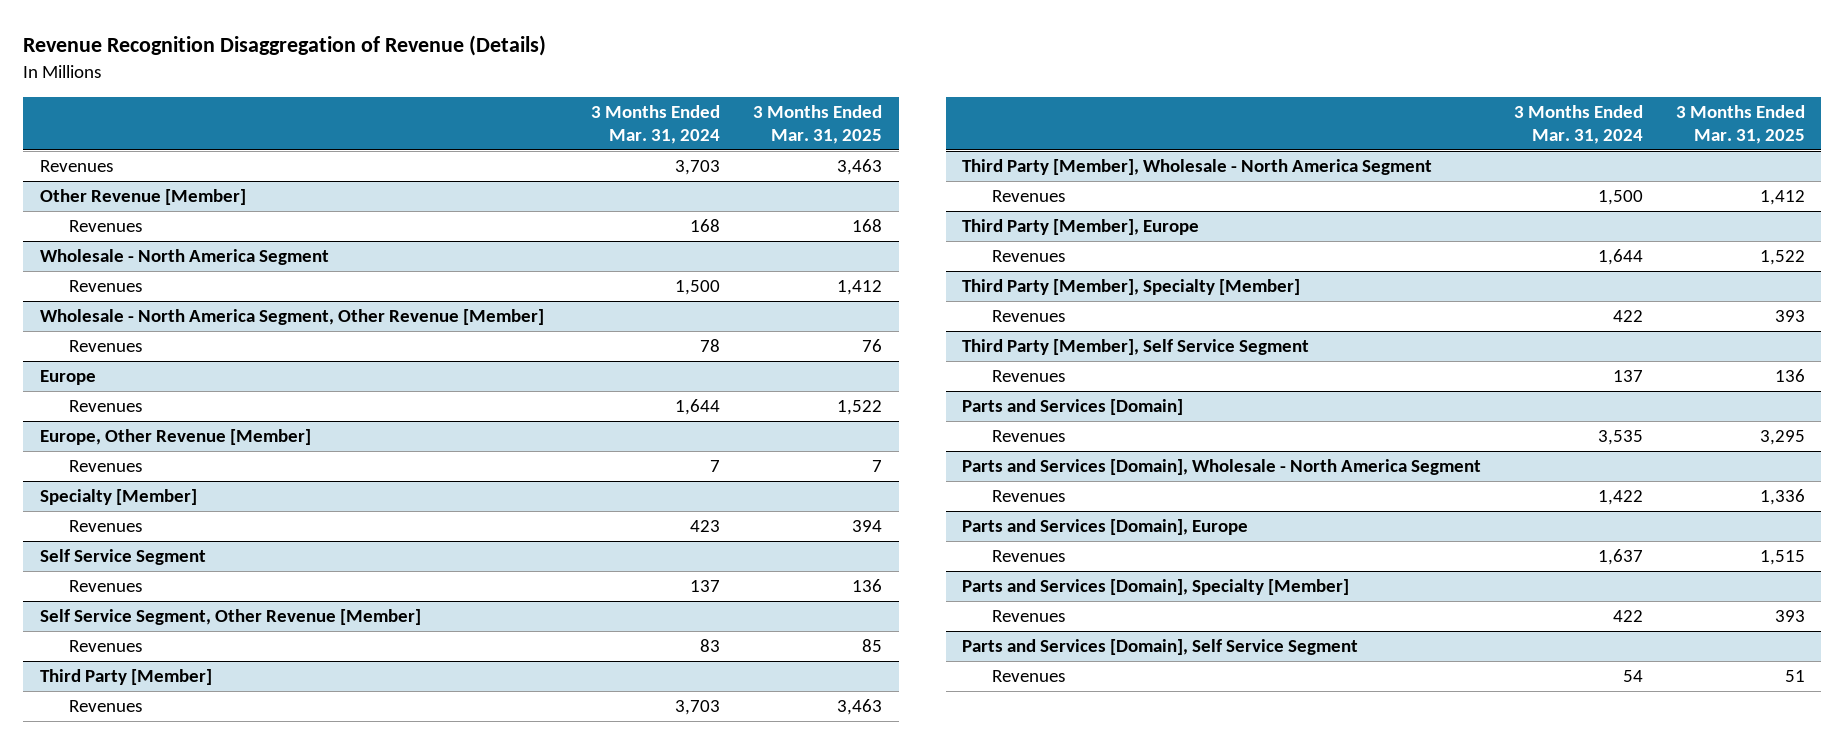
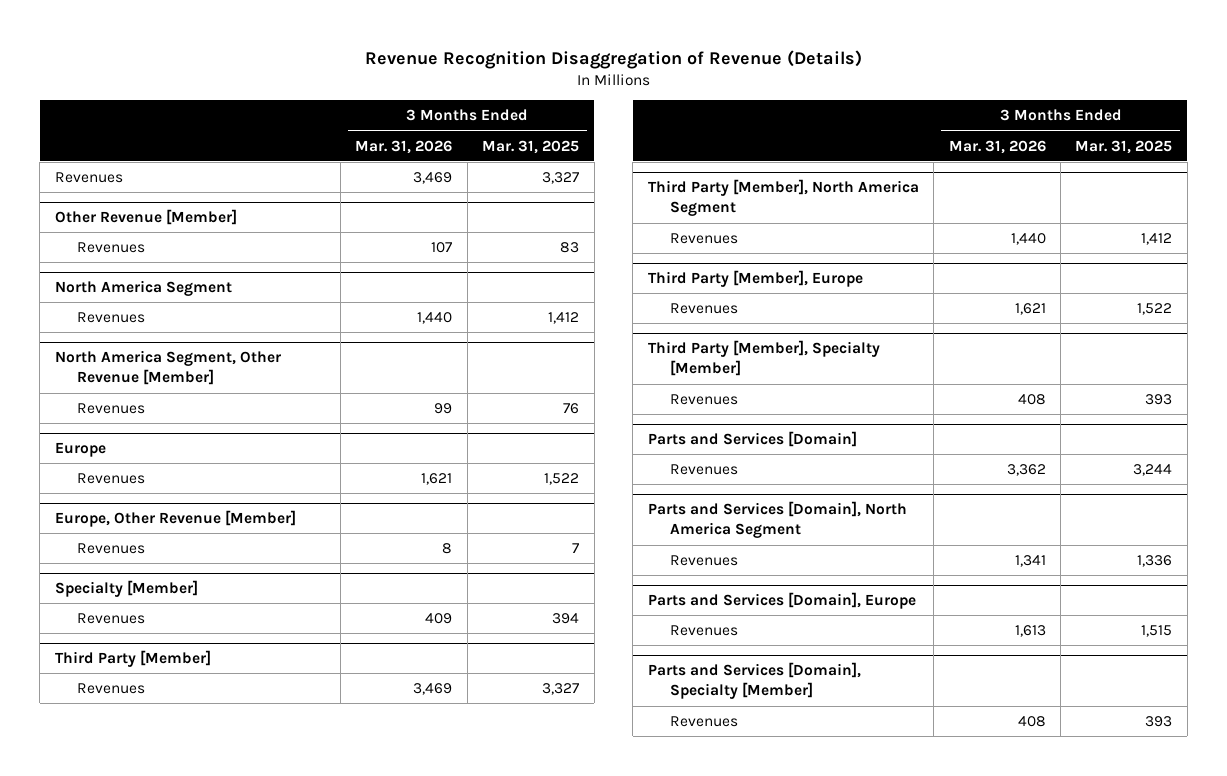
[591,104,721,144] 3 Months Ended Mar. 31, 2024 -> none
none -> [355,139,453,154] Mar. 31, 2026
[837,159,883,176] 3,463 -> [542,172,580,185] 3,327
[852,219,883,233] 168 -> [560,242,580,254] 83
[39,249,329,266] Wholesale - North America Segment -> [54,280,232,297] North America Segment
[39,309,544,326] Wholesale - North America Segment, Other Revenue [Member] -> [54,350,281,386] North America Segment, Other Revenue [Member]
[39,549,206,566] Self Service Segment -> none
[69,580,143,593] Revenues -> none
[39,609,421,626] Self Service Segment, Other Revenue [Member] -> none
[69,640,143,653] Revenues -> none
[837,699,883,716] 3,463 -> [542,683,580,696] 3,327
[962,159,1433,176] Third Party [Member], Wholesale - North America Segment -> [647,179,919,217] Third Party [Member], North America Segment
[962,339,1310,356] Third Party [Member], Self Service Segment -> none
[991,370,1065,383] Revenues -> none
[1759,430,1805,446] 3,295 -> [1133,464,1173,477] 3,244
[962,459,1482,476] Parts and Services [Domain], Wholesale - North America Segment -> [647,501,907,539] Parts and Services [Domain], North America Segment
[962,639,1359,656] Parts and Services [Domain], Self Service Segment -> none
[991,670,1065,683] Revenues -> none

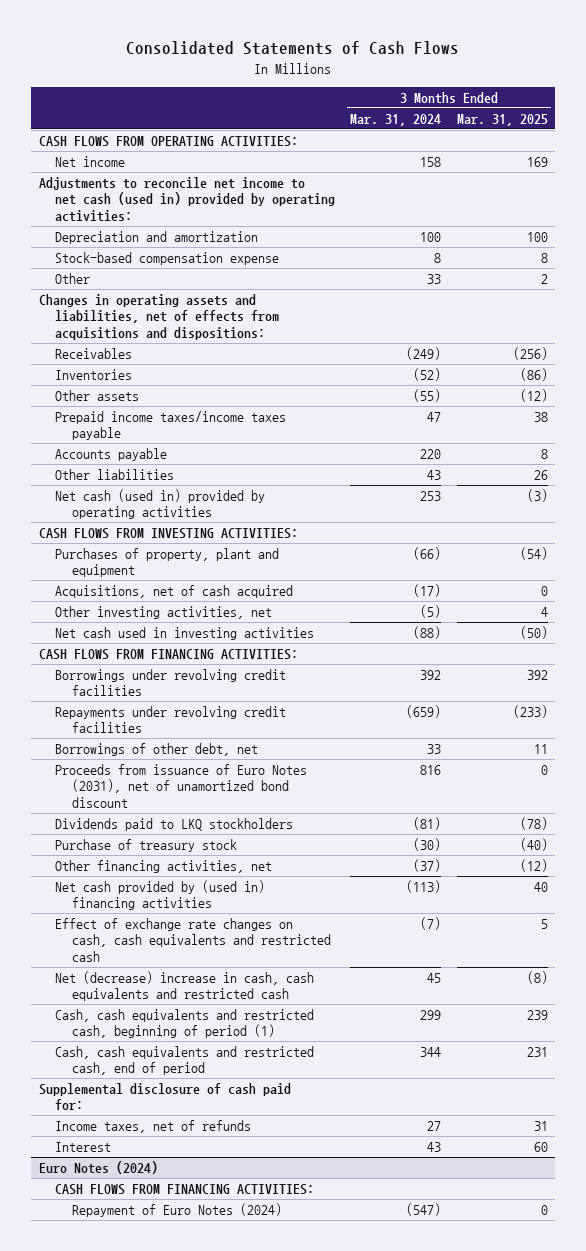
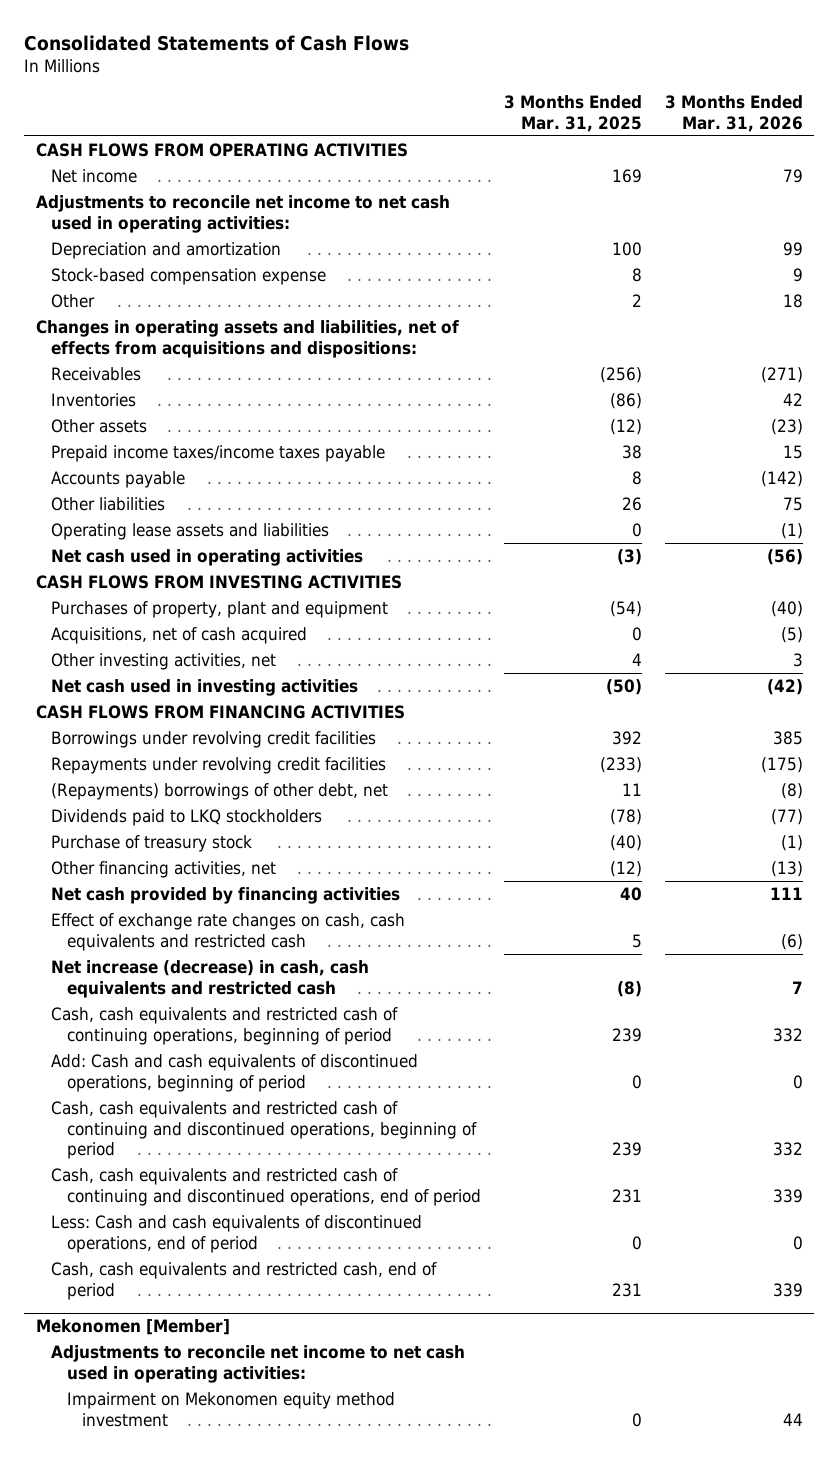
[350,113,442,126] Mar. 31, 2024 -> none
none -> [664,94,803,132] 3 Months Ended Mar. 31, 2026
[38,136,298,148] CASH FLOWS FROM OPERATING ACTIVITIES: -> [35,143,408,158] CASH FLOWS FROM OPERATING ACTIVITIES
[38,177,336,222] Adjustments to reconcile net income to net cash (used in) provided by operating activities: -> [35,195,450,233] Adjustments to reconcile net income to net cash used in operating activities:
none -> [51,523,330,541] Operating lease assets and liabilities
[55,489,266,520] Net cash (used in) provided by operating activities -> [51,549,364,567] Net cash used in operating activities
[38,528,298,540] CASH FLOWS FROM INVESTING ACTIVITIES: -> [35,575,402,590] CASH FLOWS FROM INVESTING ACTIVITIES
[38,649,298,661] CASH FLOWS FROM FINANCING ACTIVITIES: -> [35,705,405,720] CASH FLOWS FROM FINANCING ACTIVITIES
[55,764,308,808] Proceeds from issuance of Euro Notes (2031), net of unamortized bond discount -> none
[55,743,259,757] Borrowings of other debt, net -> [51,783,389,801] (Repayments) borrowings of other debt, net
[55,880,266,911] Net cash provided by (used in) financing activities -> [51,887,401,905] Net cash provided by financing activities
[55,971,315,1002] Net (decrease) increase in cash, cash equivalents and restricted cash -> [51,960,370,998] Net increase (decrease) in cash, cash equivalents and restricted cash
[55,1009,315,1039] Cash, cash equivalents and restricted cash, beginning of period (1) -> [51,1007,399,1045] Cash, cash equivalents and restricted cash of continuing operations, beginning of period
none -> [51,1054,419,1092] Add: Cash and cash equivalents of discontinued operations, beginning of period
none -> [51,1101,477,1160] Cash, cash equivalents and restricted cash of continuing and discontinued operations, beginning of period
none -> [51,1168,481,1206] Cash, cash equivalents and restricted cash of continuing and discontinued operations, end of period
none -> [51,1215,423,1253] Less: Cash and cash equivalents of discontinued operations, end of period
[38,1083,291,1111] Supplemental disclosure of cash paid for: -> none
[55,1120,252,1134] Income taxes, net of refunds -> none
[55,1142,112,1153] Interest -> none
[38,1161,158,1175] Euro Notes (2024) -> none
[55,1184,315,1196] CASH FLOWS FROM FINANCING ACTIVITIES: -> none
[72,1203,283,1218] Repayment of Euro Notes (2024) -> none
none -> [35,1319,230,1336] Mekonomen [Member]
none -> [51,1345,466,1383] Adjustments to reconcile net income to net cash used in operating activities:
none -> [66,1392,395,1427] Impairment on Mekonomen equity method investment

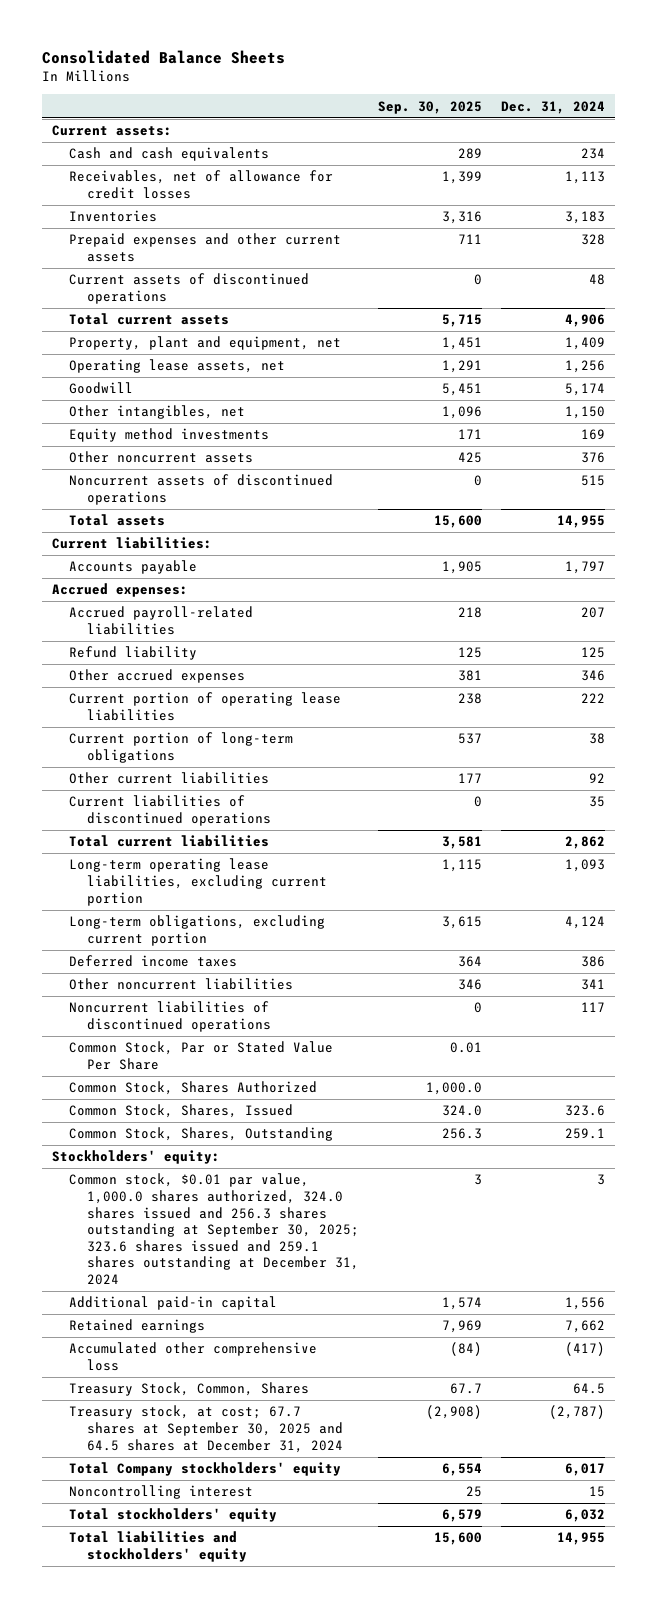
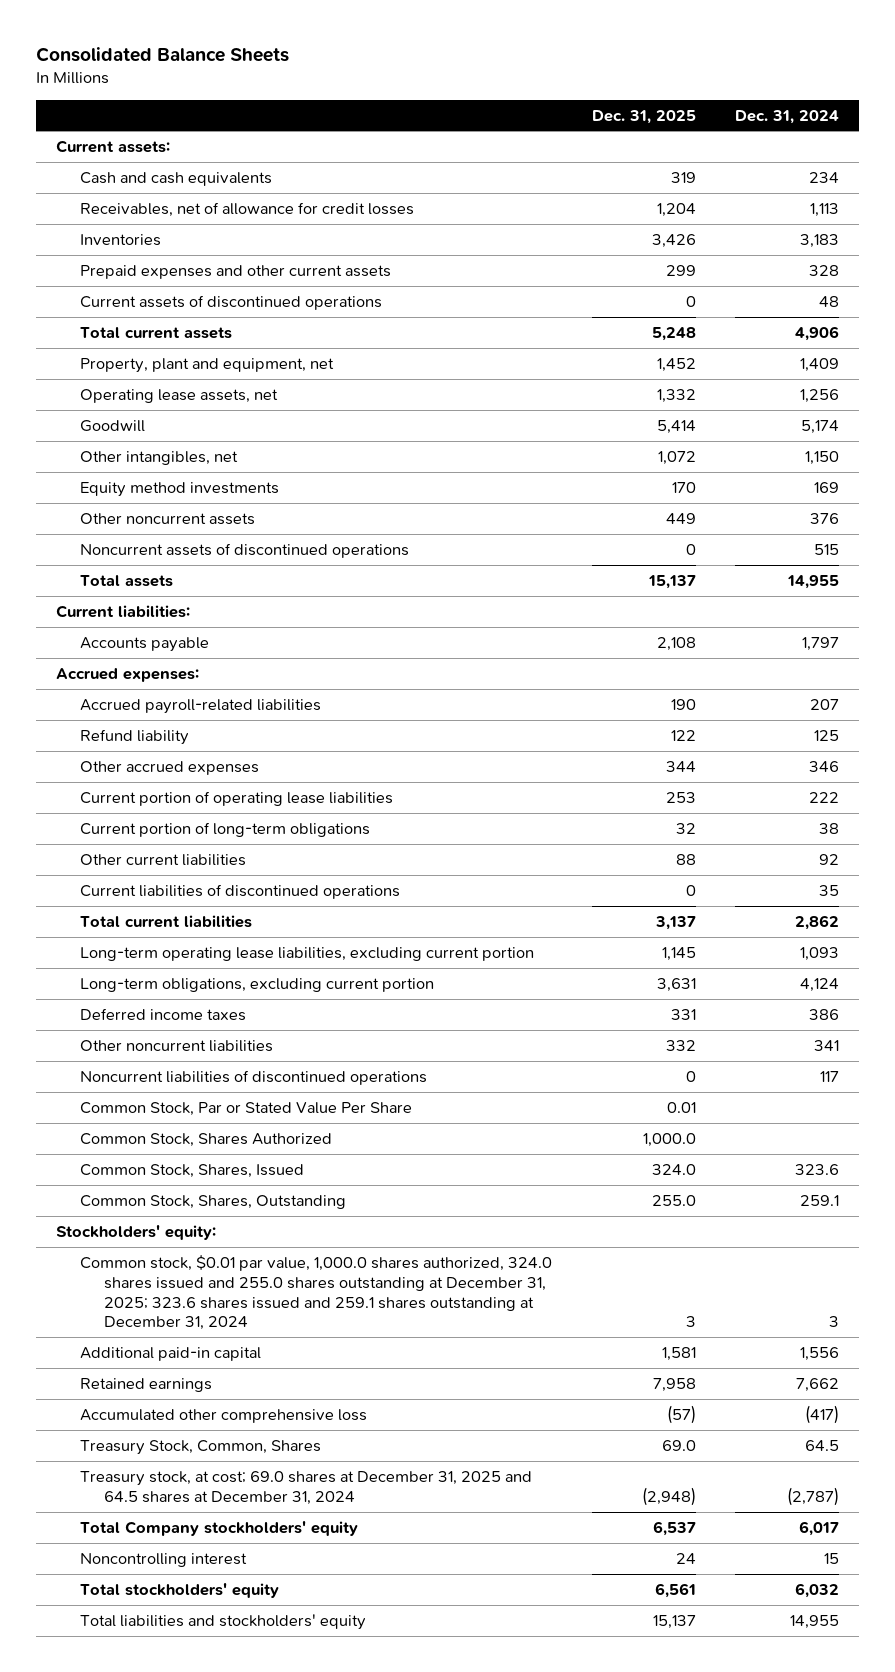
[377,100,482,114] Sep. 30, 2025 -> none
none -> [591,109,696,124] Dec. 31, 2025
[69,1173,359,1285] Common stock, $0.01 par value, 1,000.0 shares authorized, 324.0 shares issued and 256.3 shares outstanding at September 30, 2025; 323.6 shares issued and 259.1 shares outstanding at December 31, 2024 -> [80,1254,553,1331] Common stock, $0.01 par value, 1,000.0 shares authorized, 324.0 shares issued and 255.0 shares outstanding at December 31, 2025; 323.6 shares issued and 259.1 shares outstanding at December 31, 2024
[69,1405,343,1453] Treasury stock, at cost; 67.7 shares at September 30, 2025 and 64.5 shares at December 31, 2024 -> [80,1470,533,1505] Treasury stock, at cost; 69.0 shares at December 31, 2025 and 64.5 shares at December 31, 2024

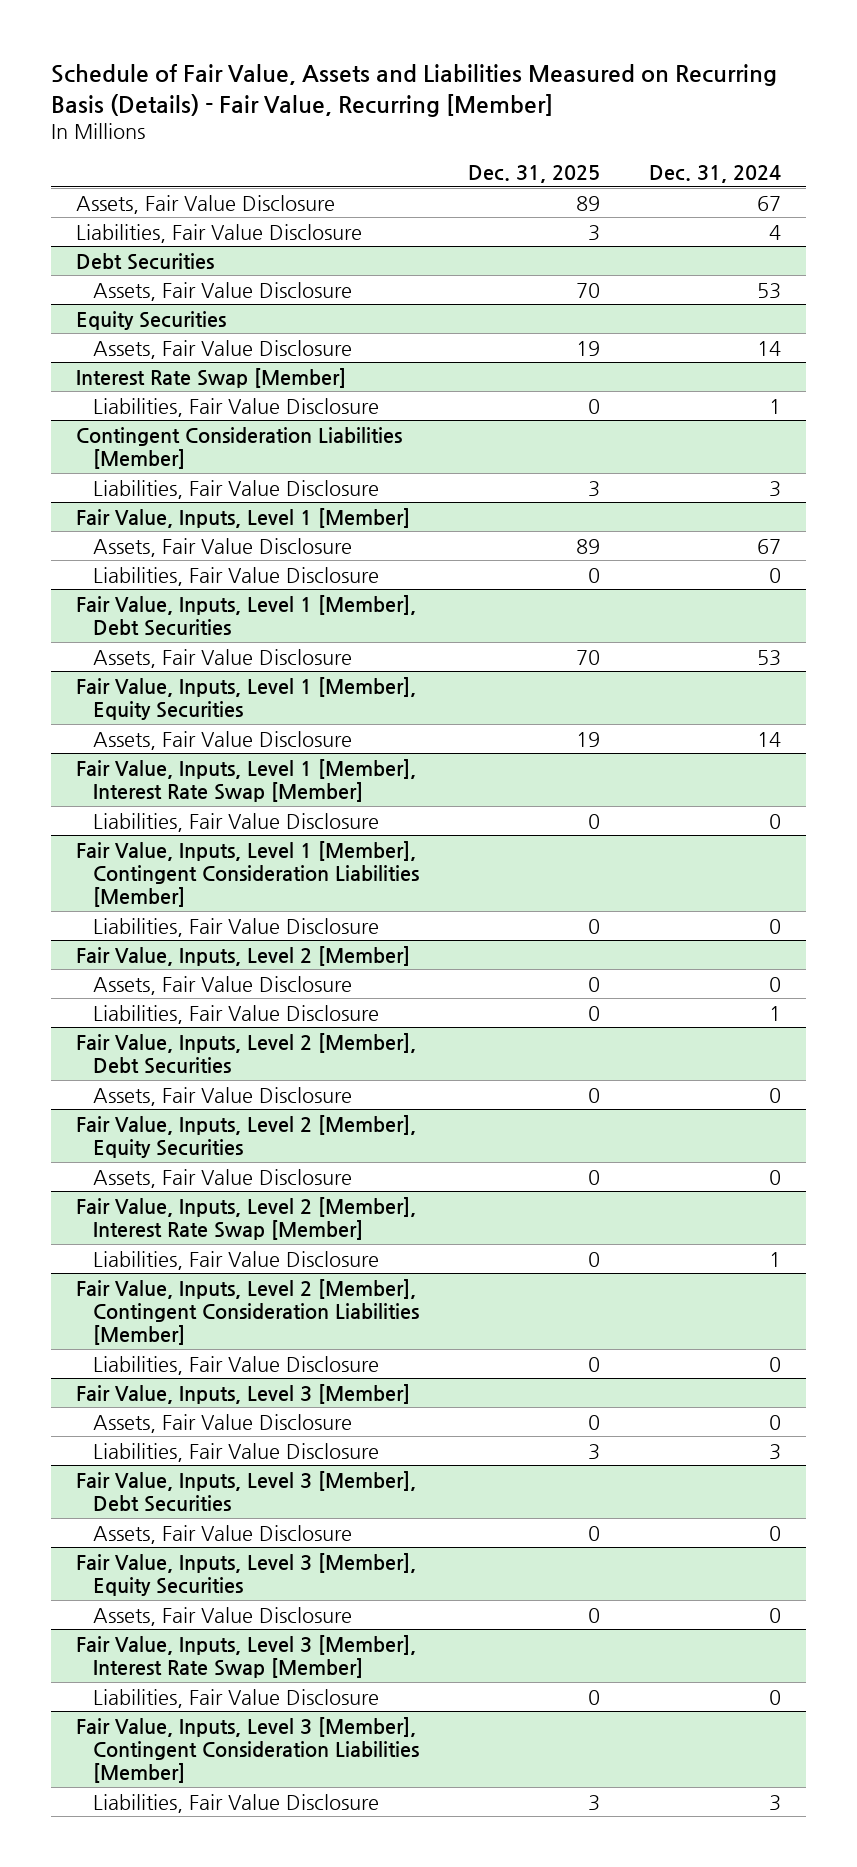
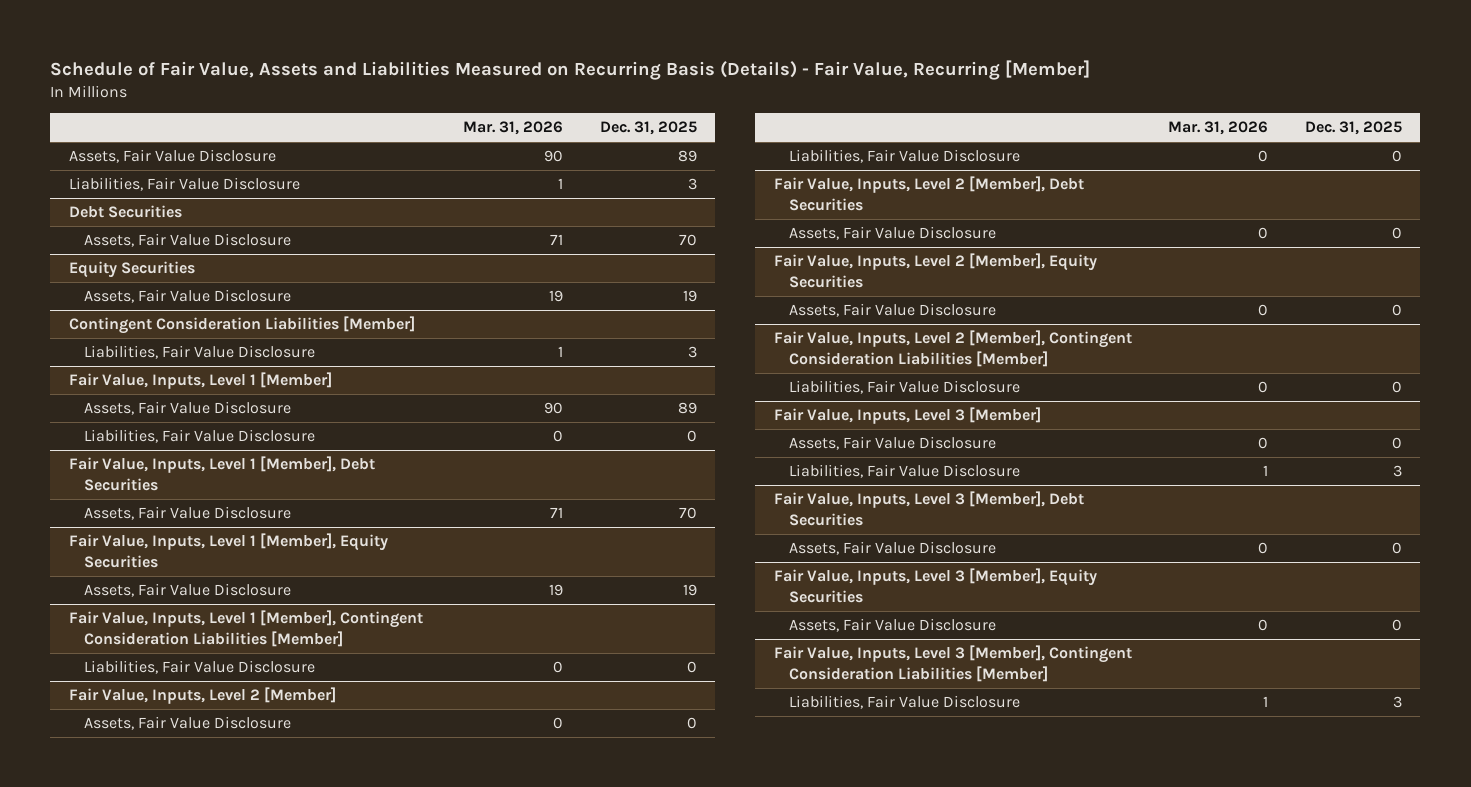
[648,164,781,183] Dec. 31, 2024 -> none
none -> [463,121,564,136] Mar. 31, 2026
[75,367,346,388] Interest Rate Swap [Member] -> none
[92,397,379,417] Liabilities, Fair Value Disclosure -> none
[75,758,416,802] Fair Value, Inputs, Level 1 [Member], Interest Rate Swap [Member] -> none
[92,812,379,832] Liabilities, Fair Value Disclosure -> none
[75,1196,416,1240] Fair Value, Inputs, Level 2 [Member], Interest Rate Swap [Member] -> none
[92,1250,379,1270] Liabilities, Fair Value Disclosure -> none
[75,1634,416,1678] Fair Value, Inputs, Level 3 [Member], Interest Rate Swap [Member] -> none
[92,1688,379,1708] Liabilities, Fair Value Disclosure -> none

